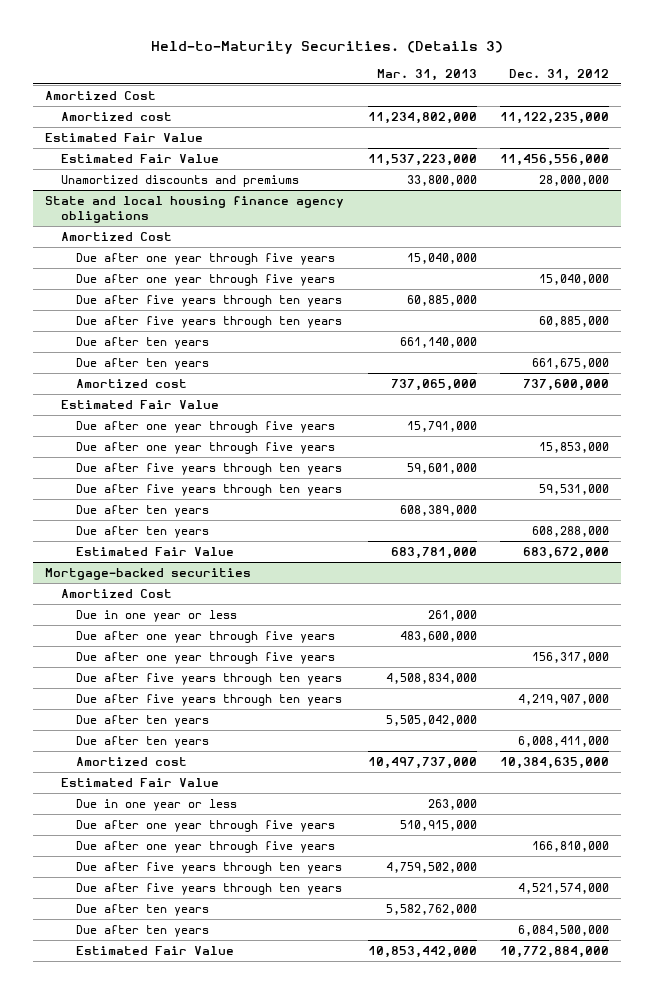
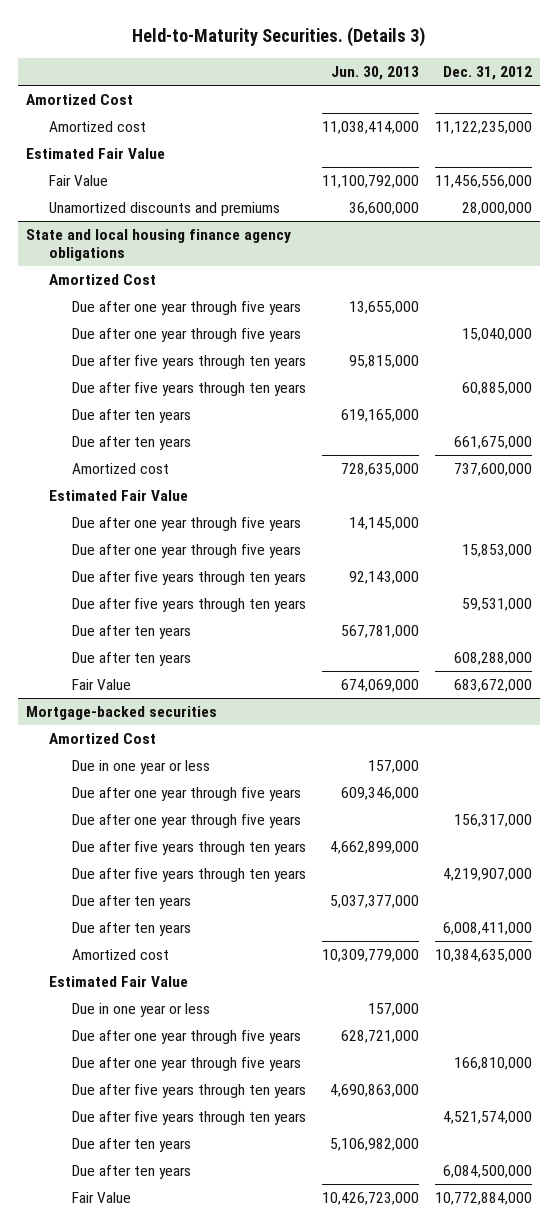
[376,68,477,81] Mar. 31, 2013 -> none
none -> [330,66,419,81] Jun. 30, 2013
[60,154,219,164] Estimated Fair Value -> [48,175,108,187] Fair Value
[76,547,235,557] Estimated Fair Value -> [71,679,131,691] Fair Value
[76,946,235,956] Estimated Fair Value -> [71,1192,131,1204] Fair Value

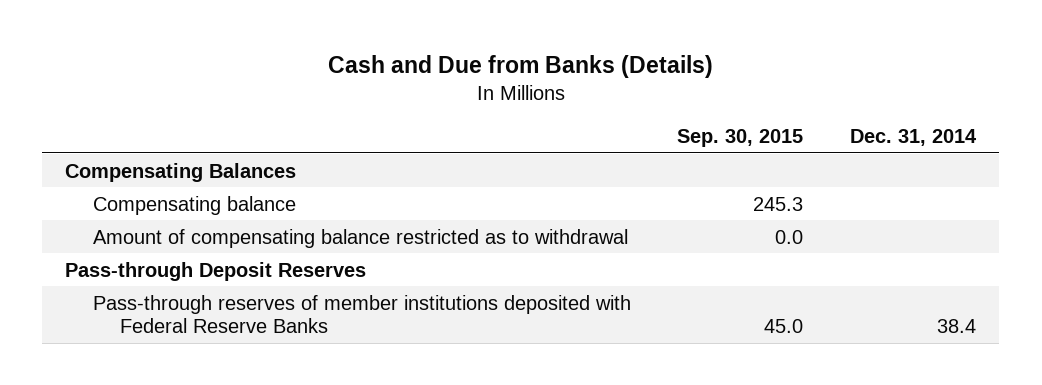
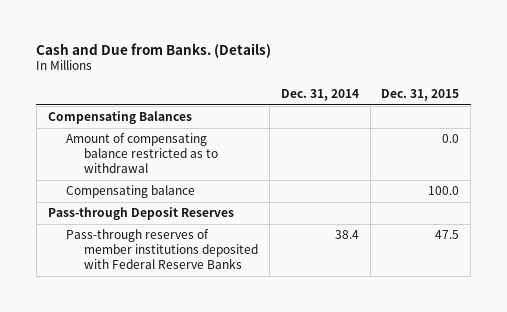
[327,54,713,78] Cash and Due from Banks (Details) -> [36,42,272,58] Cash and Due from Banks. (Details)
[677,129,804,148] Sep. 30, 2015 -> none
none -> [381,88,460,101] Dec. 31, 2015
[92,195,296,215] Compensating balance -> [65,185,195,199] Compensating balance

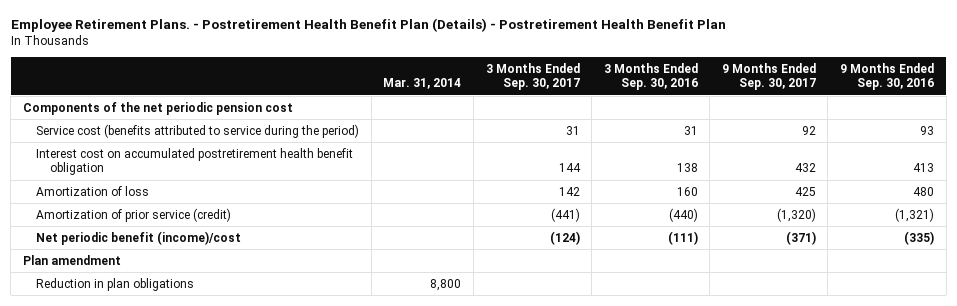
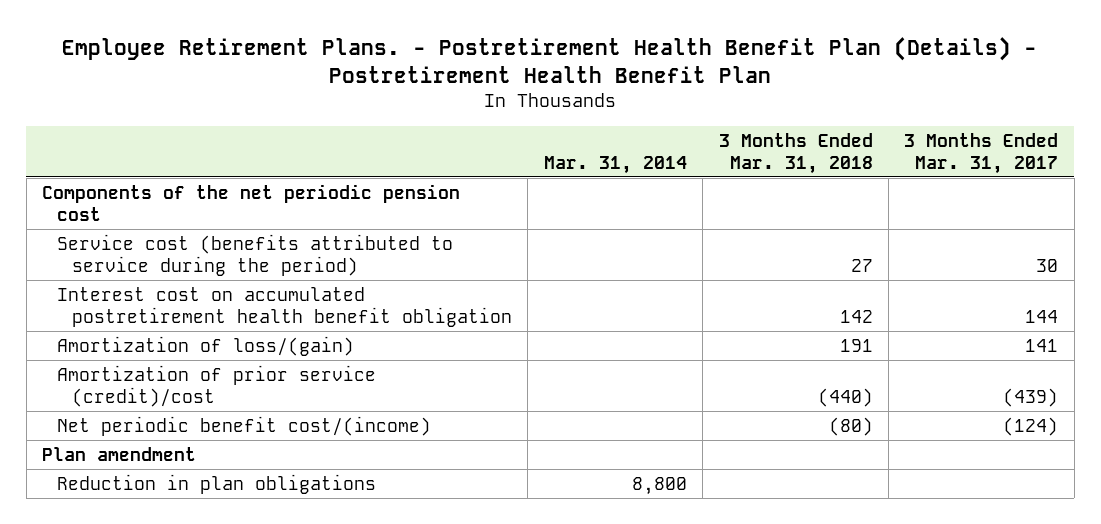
[485,62,580,91] 3 Months Ended Sep. 30, 2017 -> none
[603,62,698,91] 3 Months Ended Sep. 30, 2016 -> none
[721,62,816,91] 9 Months Ended Sep. 30, 2017 -> none
[839,62,934,91] 9 Months Ended Sep. 30, 2016 -> none
none -> [718,132,873,174] 3 Months Ended Mar. 31, 2018
none -> [904,132,1059,174] 3 Months Ended Mar. 31, 2017
[36,185,150,196] Amortization of loss -> [57,335,355,356] Amortization of loss/(gain)
[36,207,232,222] Amortization of prior service (credit) -> [57,364,377,408] Amortization of prior service (credit)/cost
[36,230,242,245] Net periodic benefit (income)/cost -> [57,415,432,436] Net periodic benefit cost/(income)

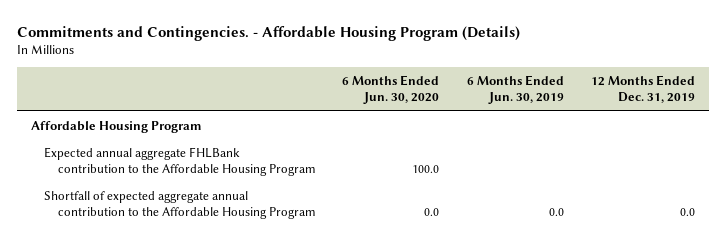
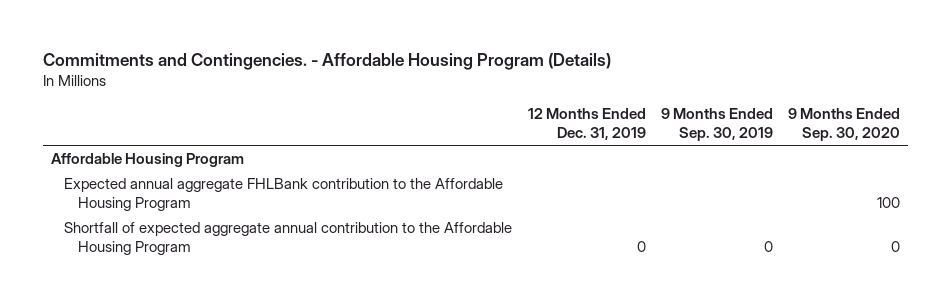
[342,74,440,105] 6 Months Ended Jun. 30, 2020 -> none
[466,74,564,105] 6 Months Ended Jun. 30, 2019 -> none
none -> [660,108,773,141] 9 Months Ended Sep. 30, 2019
none -> [788,108,901,141] 9 Months Ended Sep. 30, 2020
[680,208,696,217] 0.0 -> [636,240,646,252] 0

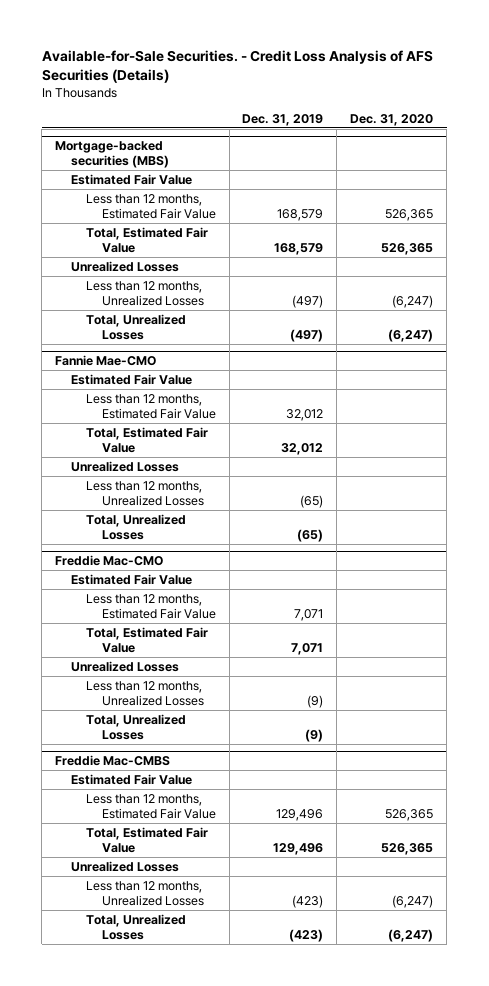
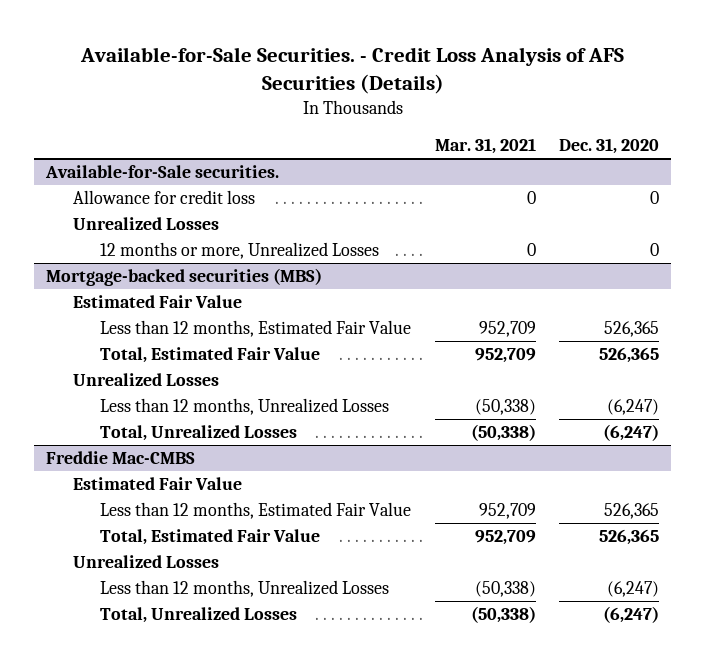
[242,113,324,126] Dec. 31, 2019 -> none
none -> [434,138,536,155] Mar. 31, 2021
none -> [45,165,280,179] Available-for-Sale securities.
none -> [73,190,256,205] Allowance for credit loss
none -> [73,217,220,231] Unrealized Losses
none -> [100,242,380,260] 12 months or more, Unrealized Losses
[55,355,157,367] Fannie Mae-CMO -> none
[70,373,192,385] Estimated Fair Value -> none
[86,393,216,419] Less than 12 months, Estimated Fair Value -> none
[86,426,209,453] Total, Estimated Fair Value -> none
[70,460,179,472] Unrealized Losses -> none
[86,480,204,506] Less than 12 months, Unrealized Losses -> none
[86,513,187,540] Total, Unrealized Losses -> none
[55,555,164,567] Freddie Mac-CMO -> none
[70,573,192,585] Estimated Fair Value -> none
[86,593,216,619] Less than 12 months, Estimated Fair Value -> none
[86,626,209,653] Total, Estimated Fair Value -> none
[70,660,179,672] Unrealized Losses -> none
[86,680,204,706] Less than 12 months, Unrealized Losses -> none
[86,713,187,740] Total, Unrealized Losses -> none

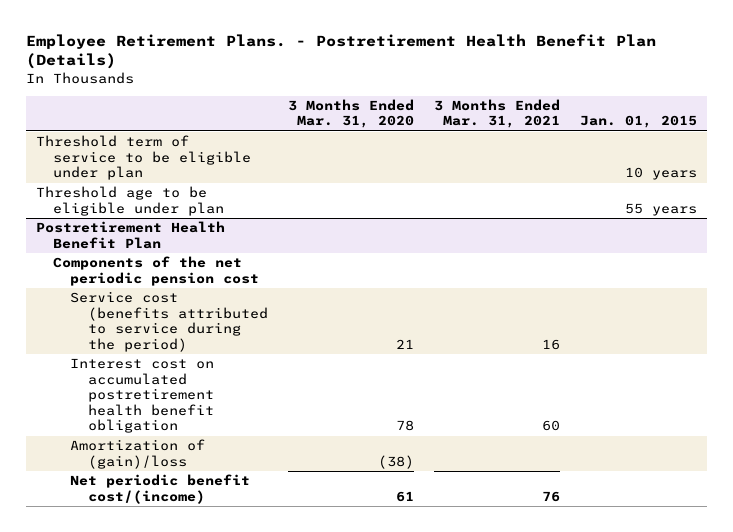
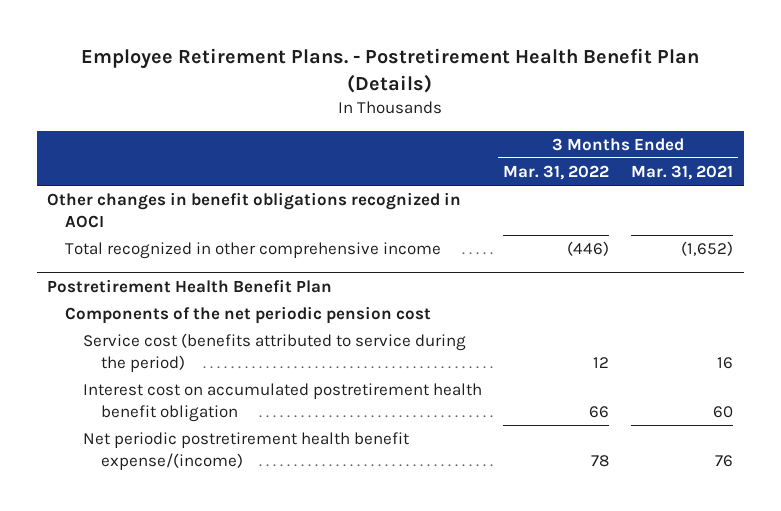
[287,98,414,129] 3 Months Ended Mar. 31, 2020 -> none
[579,115,697,129] Jan. 01, 2015 -> none
none -> [503,164,610,180] Mar. 31, 2022
[35,135,252,181] Threshold term of service to be eligible under plan -> none
[35,186,225,216] Threshold age to be eligible under plan -> none
none -> [47,192,462,229] Other changes in benefit obligations recognized in AOCI
none -> [65,242,442,260] Total recognized in other comprehensive income
[70,439,206,469] Amortization of (gain)/loss -> none
[70,474,251,504] Net periodic benefit cost/(income) -> [82,432,409,471] Net periodic postretirement health benefit expense/(income)

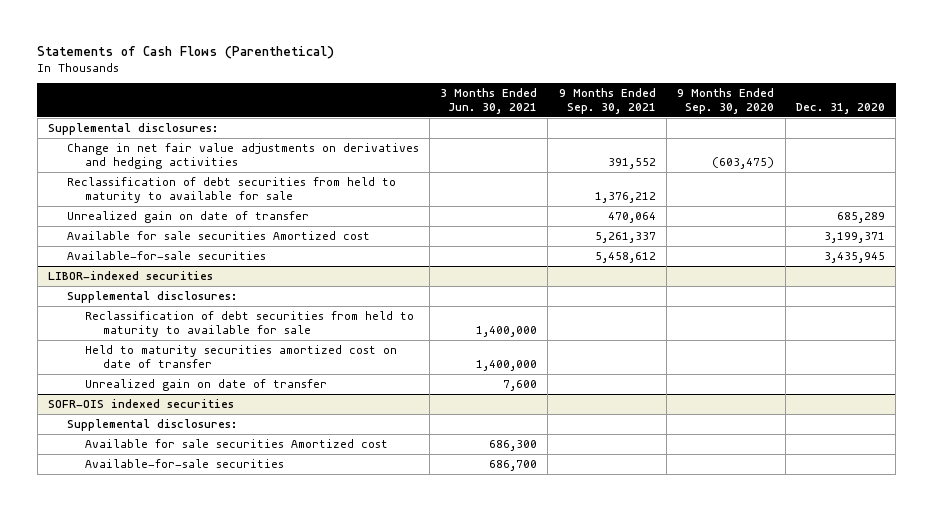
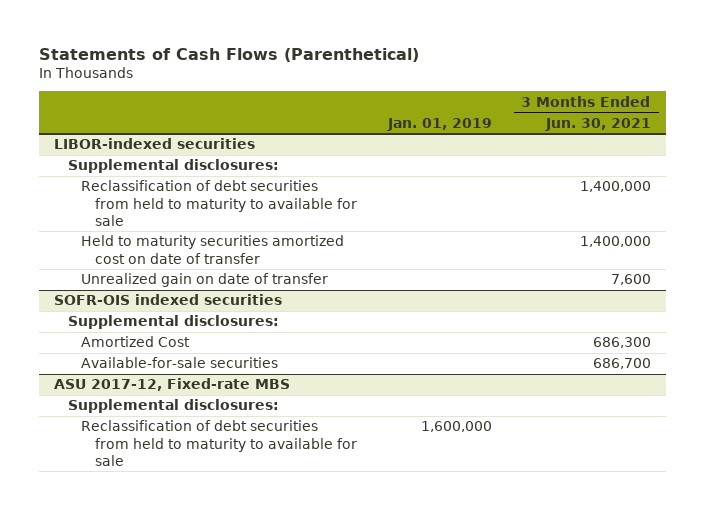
[558,88,656,115] 9 Months Ended Sep. 30, 2021 -> none
[677,88,775,115] 9 Months Ended Sep. 30, 2020 -> none
[795,103,885,115] Dec. 31, 2020 -> none
none -> [386,117,492,131] Jan. 01, 2019
[48,122,219,135] Supplemental disclosures: -> none
[66,142,419,169] Change in net fair value adjustments on derivatives and hedging activities -> none
[66,176,396,203] Reclassification of debt securities from held to maturity to available for sale -> none
[66,210,309,223] Unrealized gain on date of transfer -> none
[66,230,370,240] Available for sale securities Amortized cost -> none
[66,250,266,260] Available-for-sale securities -> none
[84,438,388,448] Available for sale securities Amortized cost -> [81,336,191,348] Amortized Cost
none -> [53,378,290,392] ASU 2017-12, Fixed-rate MBS
none -> [67,399,279,414] Supplemental disclosures:
none -> [81,420,358,466] Reclassification of debt securities from held to maturity to available for sale

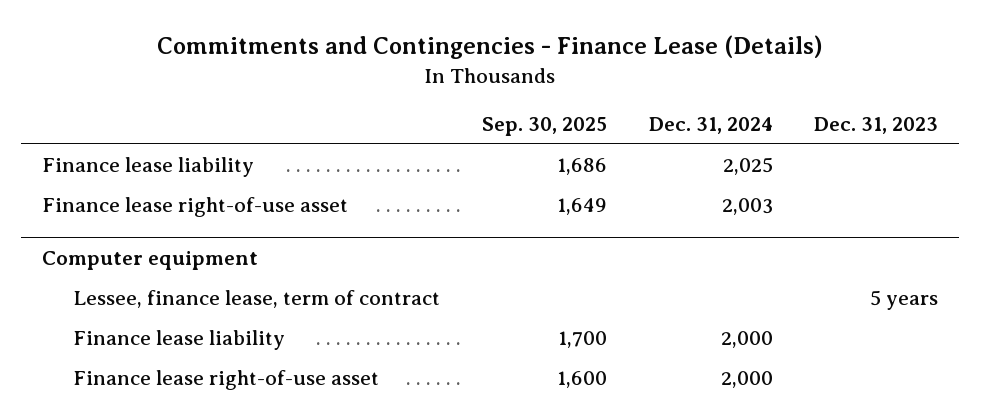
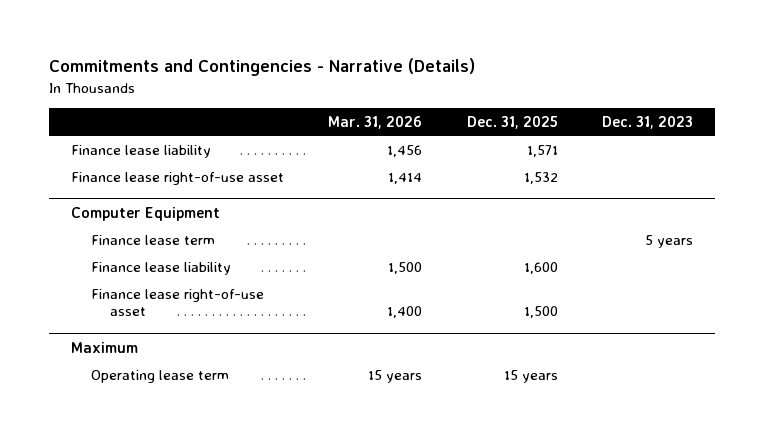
[157,35,824,60] Commitments and Contingencies - Finance Lease (Details) -> [48,58,475,77] Commitments and Contingencies - Narrative (Details)
[481,116,607,136] Sep. 30, 2025 -> none
[648,116,773,134] Dec. 31, 2024 -> none
none -> [328,115,423,129] Mar. 31, 2026
none -> [466,115,558,129] Dec. 31, 2025
[42,250,259,270] Computer equipment -> [70,206,220,221] Computer Equipment
[73,290,441,309] Lessee, finance lease, term of contract -> [90,234,215,245] Finance lease term
none -> [70,341,138,353] Maximum
none -> [90,369,229,383] Operating lease term

